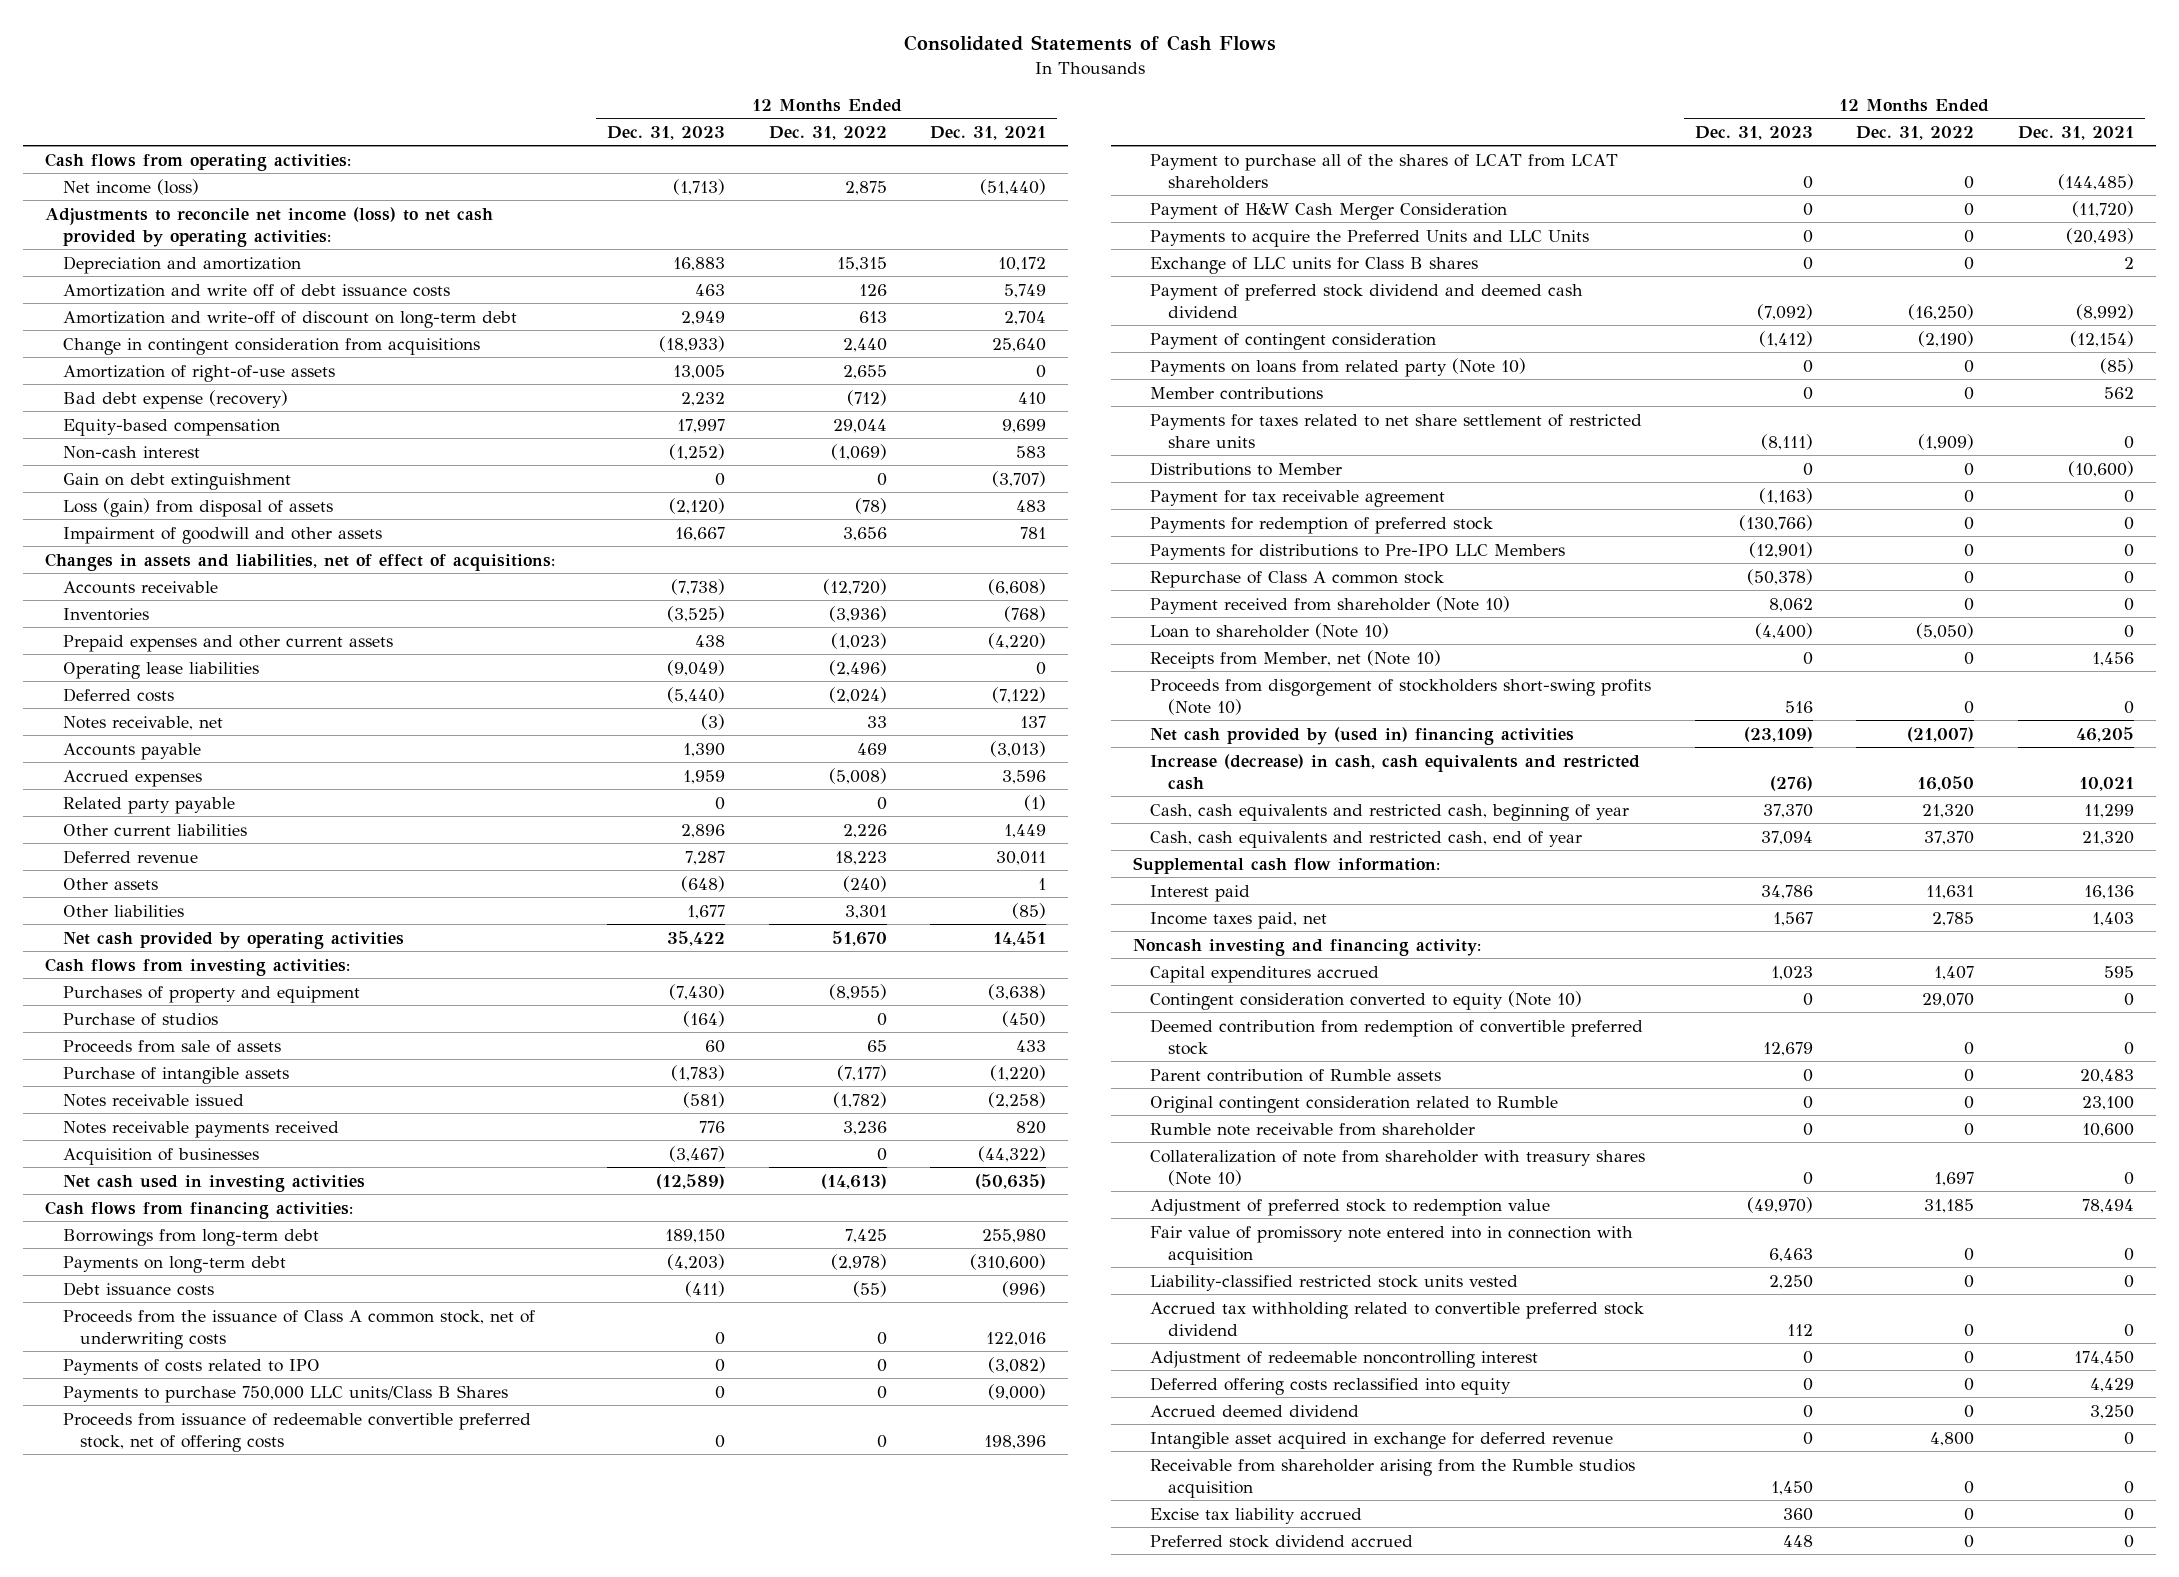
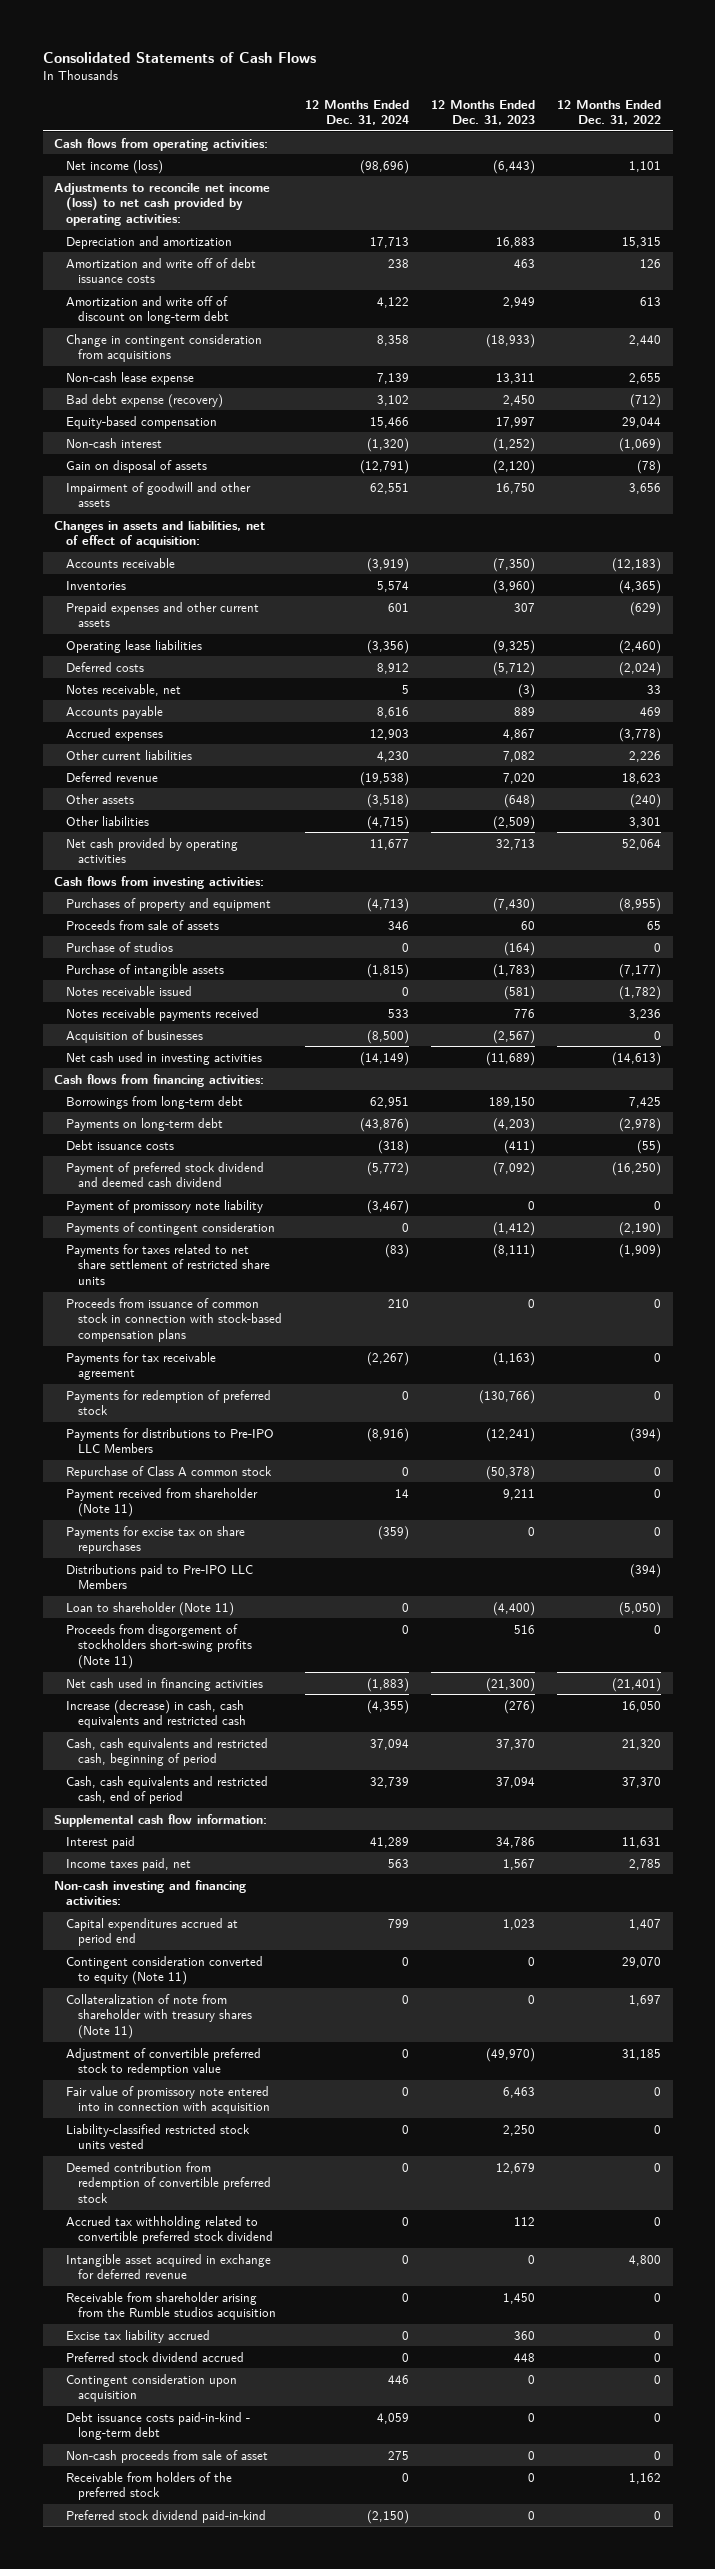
[930,125,1047,140] Dec. 31, 2021 -> none
none -> [304,99,409,126] 12 Months Ended Dec. 31, 2024
[673,178,726,195] (1,713) -> [492,159,535,174] (6,443)
[844,180,887,195] 2,875 -> [629,160,662,172] 1,101
[62,310,517,328] Amortization and write-off of discount on long-term debt -> [66,295,230,325] Amortization and write off of discount on long-term debt
[62,364,335,382] Amortization of right-of-use assets -> none
none -> [66,371,195,385] Non-cash lease expense
[681,391,726,406] 2,232 -> [502,394,535,406] 2,450
[62,472,291,490] Gain on debt extinguishment -> none
[62,497,333,517] Loss (gain) from disposal of assets -> [66,459,208,473] Gain on disposal of assets
[675,526,726,541] 16,667 -> [495,482,535,494] 16,750
[45,552,556,571] Changes in assets and liabilities, net of effect of acquisitions: -> [54,520,266,549] Changes in assets and liabilities, net of effect of acquisition:
[671,578,726,595] (7,738) -> [492,557,535,572] (7,350)
[822,578,887,595] (12,720) -> [612,557,662,572] (12,183)
[667,605,726,622] (3,525) -> [492,579,535,594] (3,960)
[828,605,887,622] (3,936) -> [619,579,662,594] (4,365)
[695,634,726,647] 438 -> [513,602,535,612] 307
[830,632,887,649] (1,023) -> [630,601,662,616] (629)
[667,659,726,676] (9,049) -> [492,639,535,654] (9,325)
[828,659,887,676] (2,496) -> [619,639,662,654] (2,460)
[667,686,726,703] (5,440) -> [492,661,535,676] (5,712)
[62,796,235,814] Related party payable -> none
[683,742,726,757] 1,390 -> [513,706,535,716] 889
[683,769,726,784] 1,959 -> [502,728,535,740] 4,867
[828,767,887,784] (5,008) -> [619,727,662,742] (3,778)
[681,823,726,838] 2,896 -> [502,750,535,762] 7,082
[685,850,726,865] 7,287 -> [502,772,535,784] 7,020
[834,850,887,865] 18,223 -> [622,772,662,784] 18,623
[687,904,726,919] 1,677 -> [492,815,535,830] (2,509)
[667,930,726,946] 35,422 -> [495,838,535,850] 32,713
[831,930,887,946] 51,670 -> [622,838,662,850] 52,064
[62,1012,218,1026] Purchase of studios -> [66,941,174,952] Purchase of studios
[669,1145,726,1162] (3,467) -> [492,1029,535,1044] (2,567)
[656,1173,726,1189] (12,589) -> [485,1051,535,1066] (11,689)
[62,1309,535,1349] Proceeds from the issuance of Class A common stock, net of underwriting costs -> none
[62,1358,320,1375] Payments of costs related to IPO -> none
[62,1384,508,1403] Payments to purchase 750,000 LLC units/Class B Shares -> none
[62,1412,531,1452] Proceeds from issuance of redeemable convertible preferred stock, net of offering costs -> none
[1150,153,1619,189] Payment to purchase all of the shares of LCAT from LCAT shareholders -> none
[1150,202,1508,220] Payment of H&W Cash Merger Consideration -> none
[1150,229,1590,247] Payments to acquire the Preferred Units and LLC Units -> none
[1150,256,1479,274] Exchange of LLC units for Class B shares -> none
[1150,357,1527,377] Payments on loans from related party (Note 10) -> none
[1150,386,1324,400] Member contributions -> none
none -> [66,1199,264,1213] Payment of promissory note liability
[1150,332,1437,350] Payment of contingent consideration -> [66,1221,276,1235] Payments of contingent consideration
[1150,461,1343,476] Distributions to Member -> none
none -> [66,1297,283,1343] Proceeds from issuance of common stock in connection with stock-based compensation plans
[1150,489,1446,507] Payment for tax receivable agreement -> [66,1351,217,1381] Payments for tax receivable agreement
[1748,541,1813,558] (12,901) -> [485,1427,535,1442] (12,241)
[1964,543,1975,557] 0 -> [630,1427,662,1442] (394)
[1150,649,1442,669] Receipts from Member, net (Note 10) -> none
[1150,595,1511,614] Payment received from shareholder (Note 10) -> [66,1487,259,1518] Payment received from shareholder (Note 11)
[1768,597,1813,612] 8,062 -> [502,1488,535,1500] 9,211
none -> [66,1525,246,1555] Payments for excise tax on share repurchases
none -> [66,1563,254,1590] Distributions paid to Pre-IPO LLC Members
[1150,622,1390,639] Loan to shareholder (Note 10) -> [66,1601,235,1616] Loan to shareholder (Note 11)
[1150,678,1652,715] Proceeds from disgorgement of stockholders short-swing profits (Note 10) -> [66,1623,253,1670] Proceeds from disgorgement of stockholders short-swing profits (Note 11)
[1150,726,1575,745] Net cash provided by (used in) financing activities -> [66,1677,264,1691] Net cash used in financing activities
[1743,726,1813,742] (23,109) -> [485,1677,535,1692] (21,300)
[1907,726,1975,742] (21,007) -> [612,1677,662,1692] (21,401)
[1150,803,1630,821] Cash, cash equivalents and restricted cash, beginning of year -> [66,1737,269,1767] Cash, cash equivalents and restricted cash, beginning of period
[1150,830,1583,848] Cash, cash equivalents and restricted cash, end of year -> [66,1775,269,1805] Cash, cash equivalents and restricted cash, end of period
[1150,1068,1442,1082] Parent contribution of Rumble assets -> none
[1150,1095,1559,1113] Original contingent consideration related to Rumble -> none
[1150,1122,1476,1136] Rumble note receivable from shareholder -> none
[1132,938,1481,956] Noncash investing and financing activity: -> [54,1879,247,1906] Non-cash investing and financing activities:
[1150,965,1380,983] Capital expenditures accrued -> [66,1917,239,1947] Capital expenditures accrued at period end
[1150,990,1583,1010] Contingent consideration converted to equity (Note 10) -> [66,1955,264,1986] Contingent consideration converted to equity (Note 11)
[1150,1149,1646,1186] Collateralization of note from shareholder with treasury shares (Note 10) -> [66,1993,253,2040] Collateralization of note from shareholder with treasury shares (Note 11)
[1150,1198,1551,1216] Adjustment of preferred stock to redemption value -> [66,2047,262,2077] Adjustment of convertible preferred stock to redemption value
[1150,1018,1644,1055] Deemed contribution from redemption of convertible preferred stock -> [66,2161,272,2204] Deemed contribution from redemption of convertible preferred stock
[1150,1350,1539,1368] Adjustment of redeemable noncontrolling interest -> none
[1150,1376,1512,1395] Deferred offering costs reclassified into equity -> none
[1150,1404,1360,1417] Accrued deemed dividend -> none
none -> [66,2373,238,2403] Contingent consideration upon acquisition
none -> [66,2411,251,2441] Debt issuance costs paid-in-kind - long-term debt
none -> [66,2449,269,2463] Non-cash proceeds from sale of asset
none -> [66,2471,233,2501] Receivable from holders of the preferred stock
none -> [66,2509,267,2523] Preferred stock dividend paid-in-kind

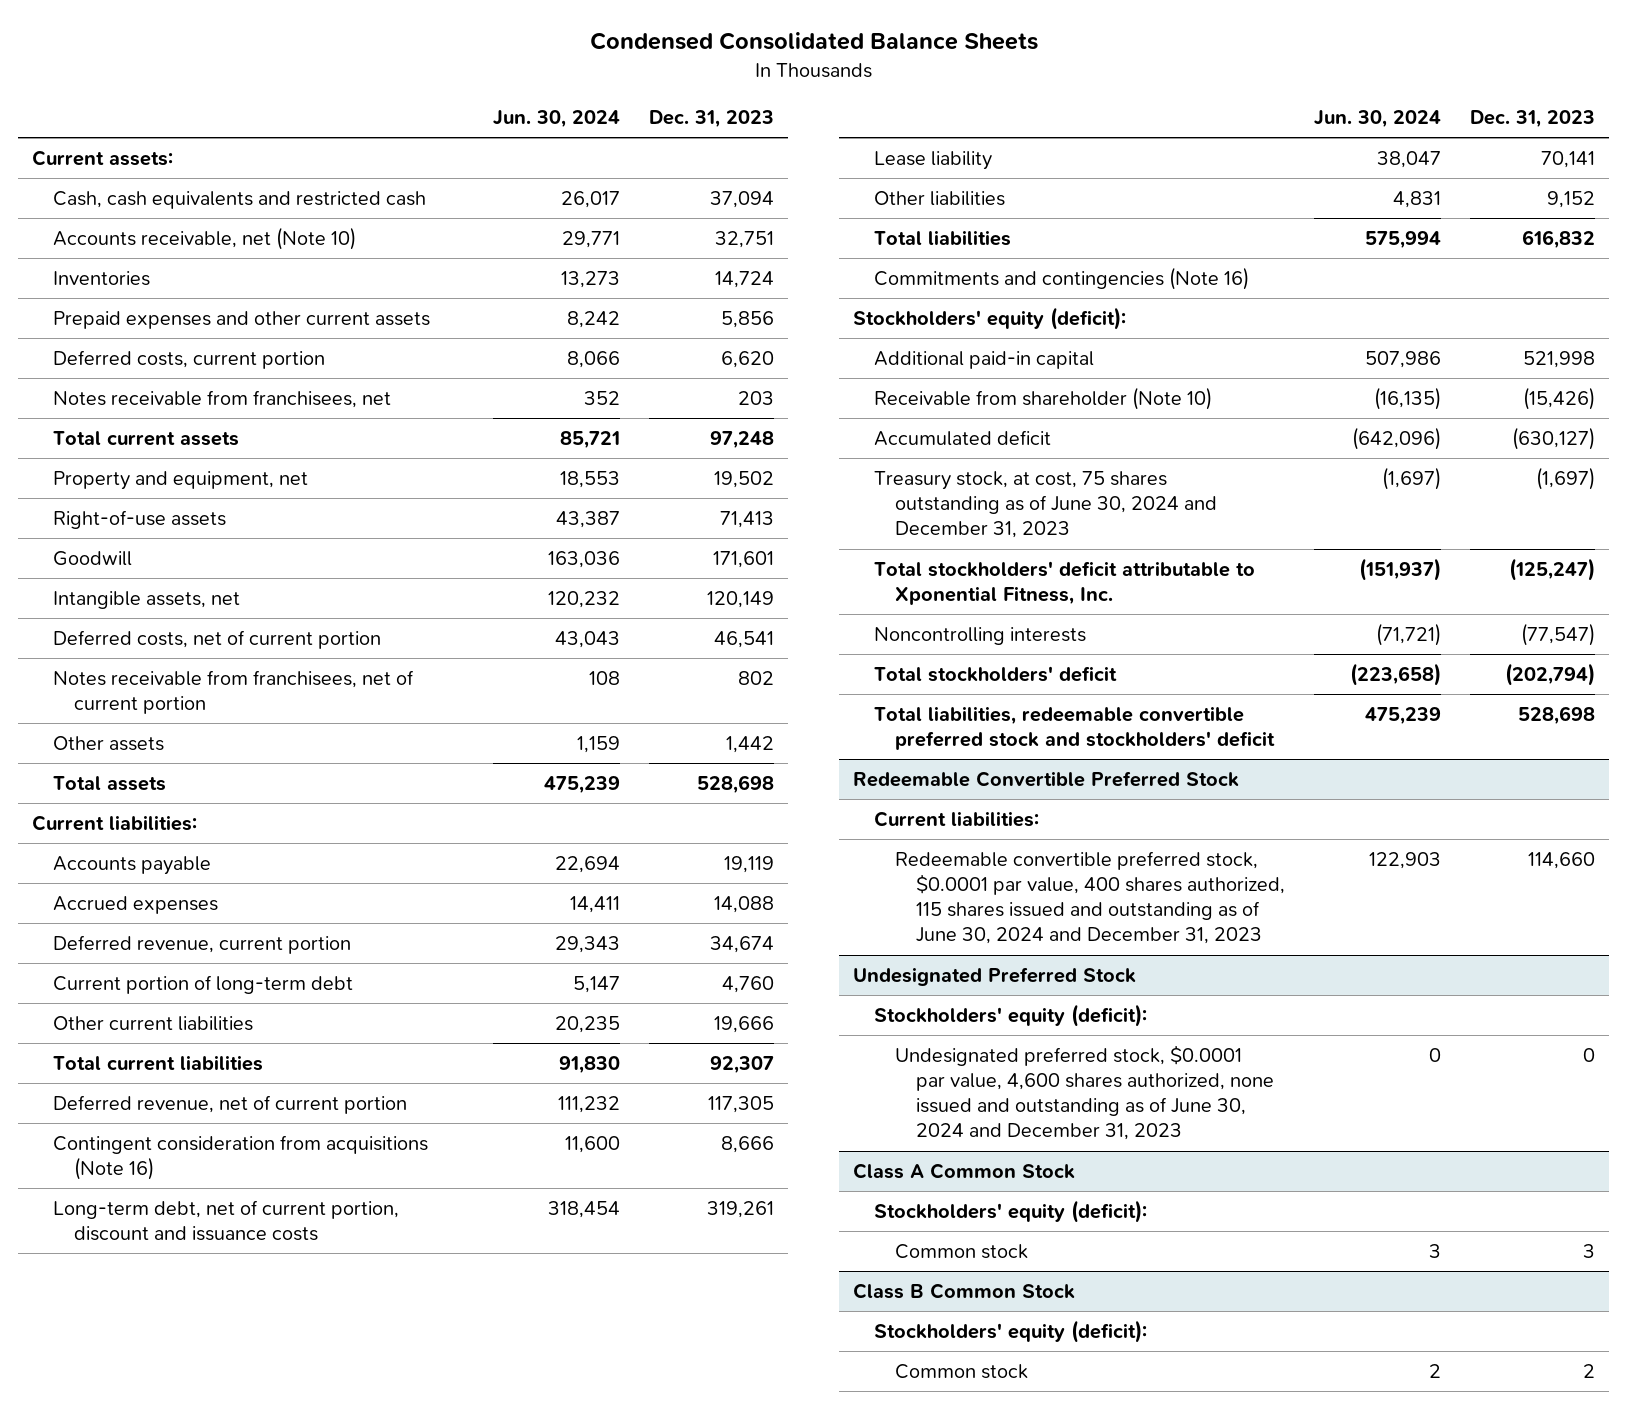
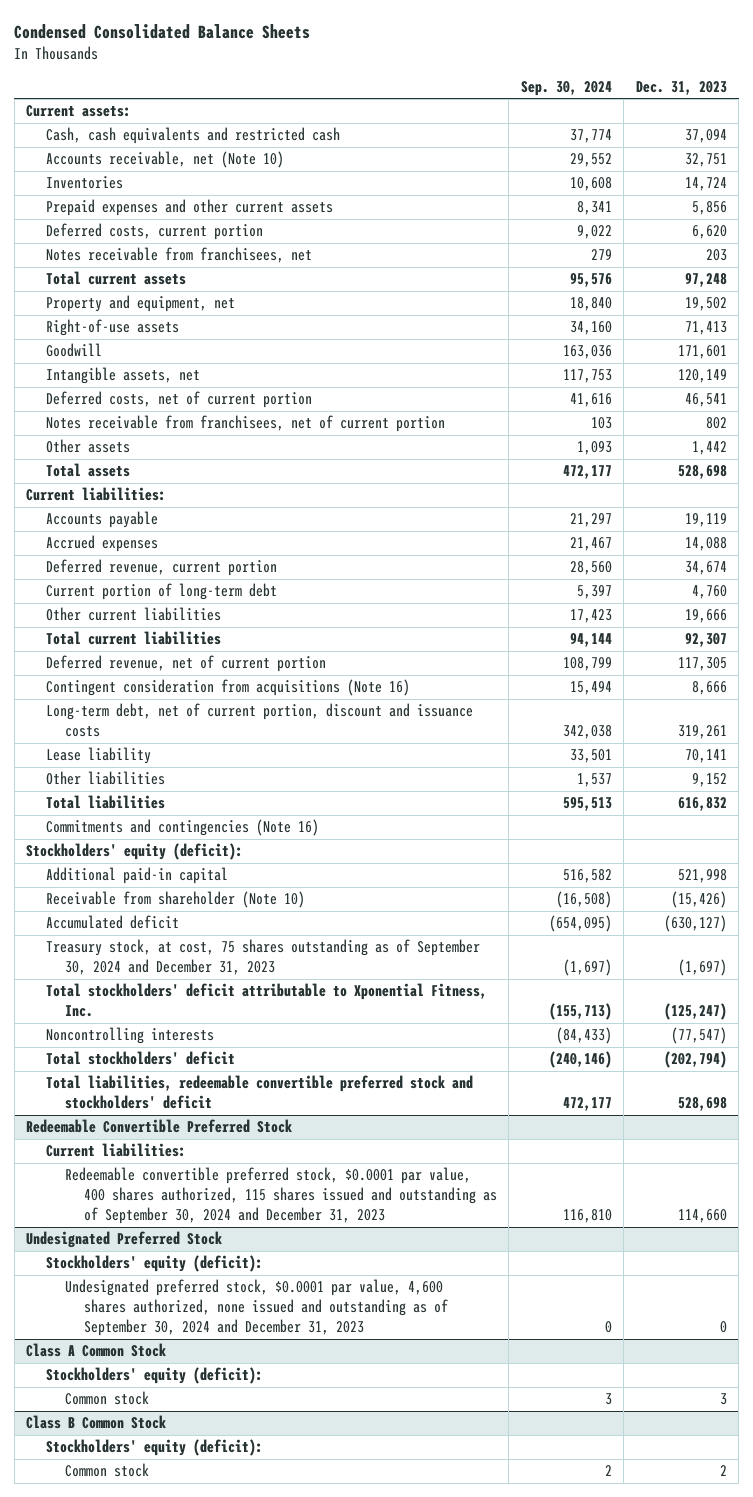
[492,109,620,128] Jun. 30, 2024 -> none
none -> [520,80,612,96] Sep. 30, 2024
[874,471,1218,539] Treasury stock, at cost, 75 shares outstanding as of June 30, 2024 and December 31, 2023 -> [45,939,480,976] Treasury stock, at cost, 75 shares outstanding as of September 30, 2024 and December 31, 2023
[895,851,1285,945] Redeemable convertible preferred stock, $0.0001 par value, 400 shares authorized, 115 shares issued and outstanding as of June 30, 2024 and December 31, 2023 -> [64,1167,498,1225] Redeemable convertible preferred stock, $0.0001 par value, 400 shares authorized, 115 shares issued and outstanding as of September 30, 2024 and December 31, 2023
[895,1045,1274,1141] Undesignated preferred stock, $0.0001 par value, 4,600 shares authorized, none issued and outstanding as of June 30, 2024 and December 31, 2023 -> [64,1279,449,1337] Undesignated preferred stock, $0.0001 par value, 4,600 shares authorized, none issued and outstanding as of September 30, 2024 and December 31, 2023

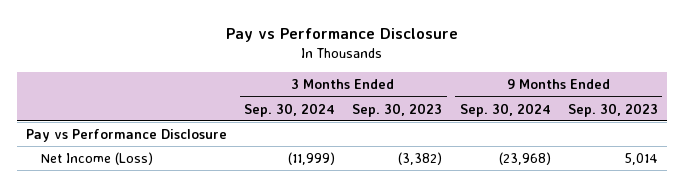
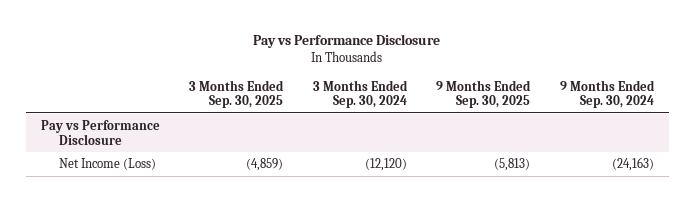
[352,102,443,117] Sep. 30, 2023 -> none
[568,102,659,117] Sep. 30, 2023 -> none
none -> [189,79,285,108] 3 Months Ended Sep. 30, 2025
none -> [436,79,532,108] 9 Months Ended Sep. 30, 2025
[288,152,336,166] (11,999) -> [364,158,407,172] (12,120)
[498,152,551,166] (23,968) -> [612,157,655,172] (24,163)

